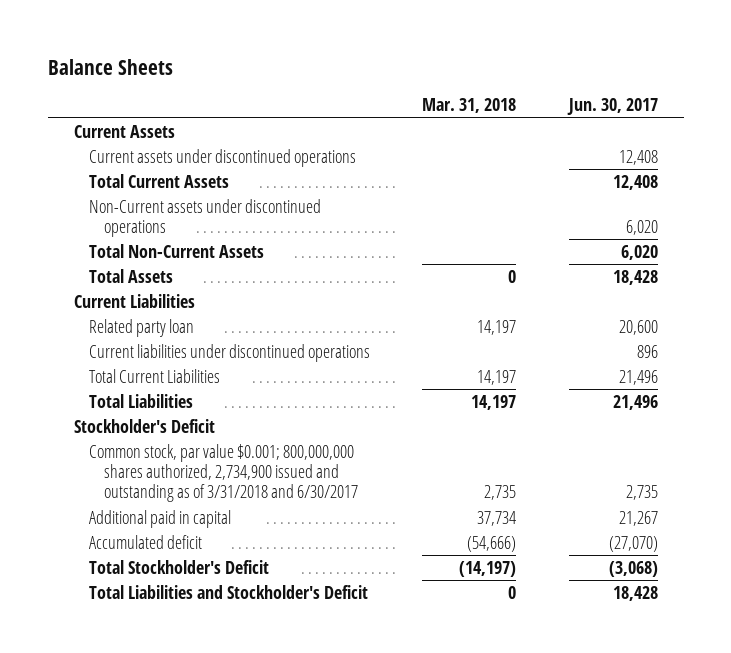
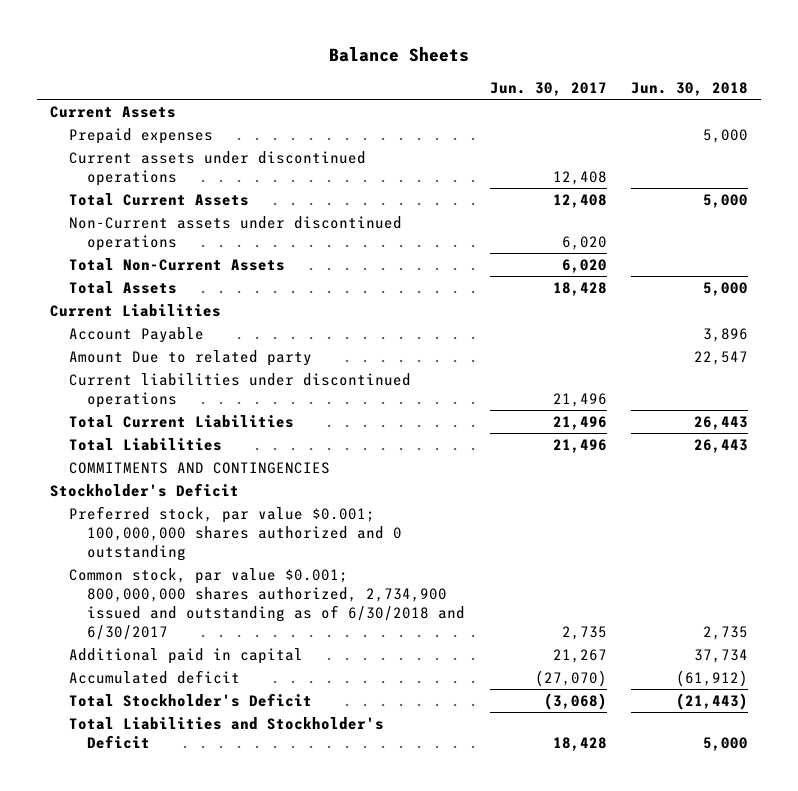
[422,98,517,114] Mar. 31, 2018 -> none
none -> [631,82,749,97] Jun. 30, 2018
none -> [68,127,213,144] Prepaid expenses
[89,318,195,337] Related party loan -> none
none -> [68,326,204,343] Account Payable
none -> [68,349,312,366] Amount Due to related party
[636,344,658,358] 896 -> [552,392,607,407] 21,496
none -> [68,461,330,474] COMMITMENTS AND CONTINGENCIES
none -> [68,505,403,561] Preferred stock, par value $0.001; 100,000,000 shares authorized and 0 outstanding
[89,443,359,503] Common stock, par value $0.001; 800,000,000 shares authorized, 2,734,900 issued and outstanding as of 3/31/2018 and 6/30/2017 -> [68,567,466,640] Common stock, par value $0.001; 800,000,000 shares authorized, 2,734,900 issued and outstanding as of 6/30/2018 and 6/30/2017

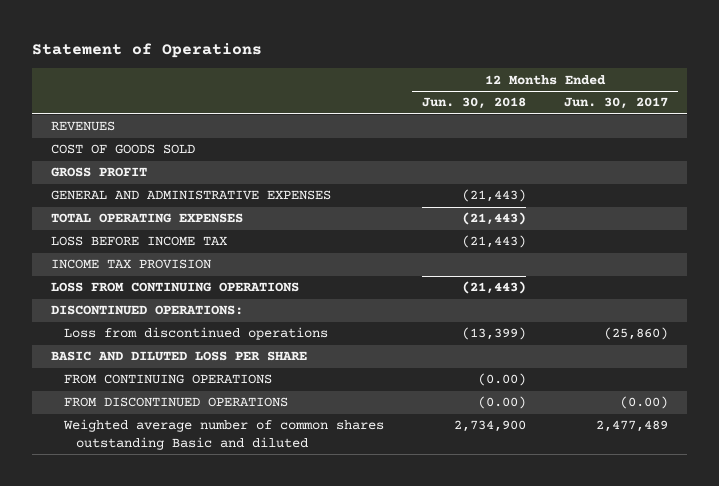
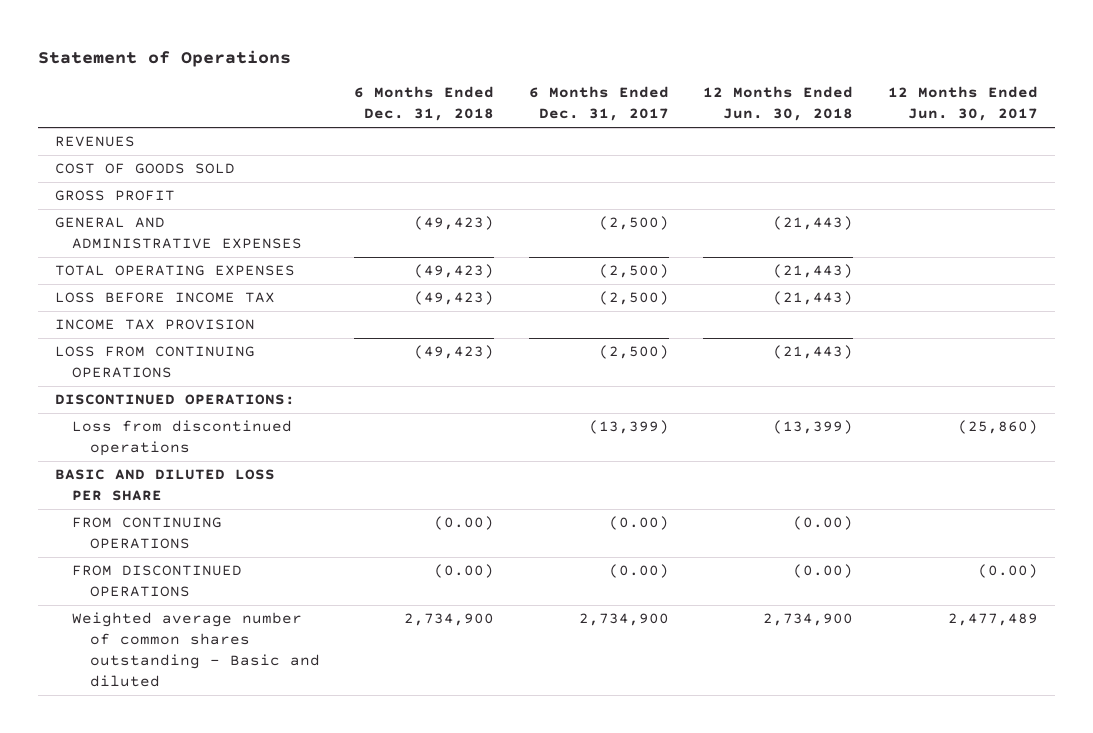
none -> [354,86,495,122] 6 Months Ended Dec. 31, 2018
none -> [528,86,669,122] 6 Months Ended Dec. 31, 2017
[62,419,384,450] Weighted average number of common shares outstanding Basic and diluted -> [72,612,320,688] Weighted average number of common shares outstanding - Basic and diluted

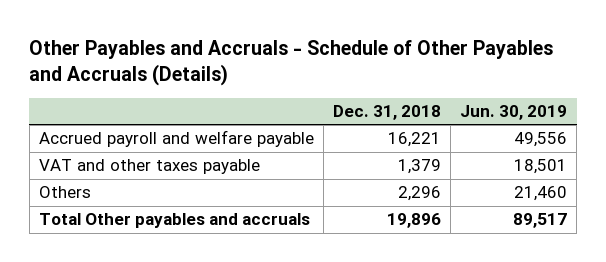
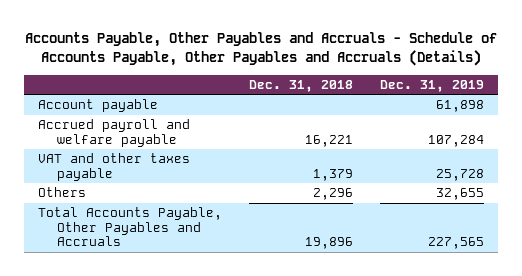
[29,40,554,87] Other Payables and Accruals - Schedule of Other Payables and Accruals (Details) -> [24,32,497,67] Accounts Payable, Other Payables and Accruals - Schedule of Accounts Payable, Other Payables and Accruals (Details)
[460,105,568,121] Jun. 30, 2019 -> none
none -> [380,79,485,92] Dec. 31, 2019
none -> [37,99,158,113] Account payable
[38,213,310,229] Total Other payables and accruals -> [37,207,222,247] Total Accounts Payable, Other Payables and Accruals

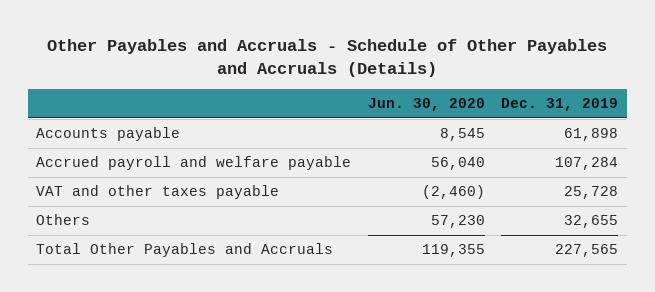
[24,32,497,67] Accounts Payable, Other Payables and Accruals - Schedule of Accounts Payable, Other Payables and Accruals (Details) -> [47,39,608,77] Other Payables and Accruals - Schedule of Other Payables and Accruals (Details)
[248,79,353,92] Dec. 31, 2018 -> none
none -> [367,98,485,112] Jun. 30, 2020
[37,99,158,113] Account payable -> [36,127,181,142] Accounts payable
[37,207,222,247] Total Accounts Payable, Other Payables and Accruals -> [36,243,334,258] Total Other Payables and Accruals

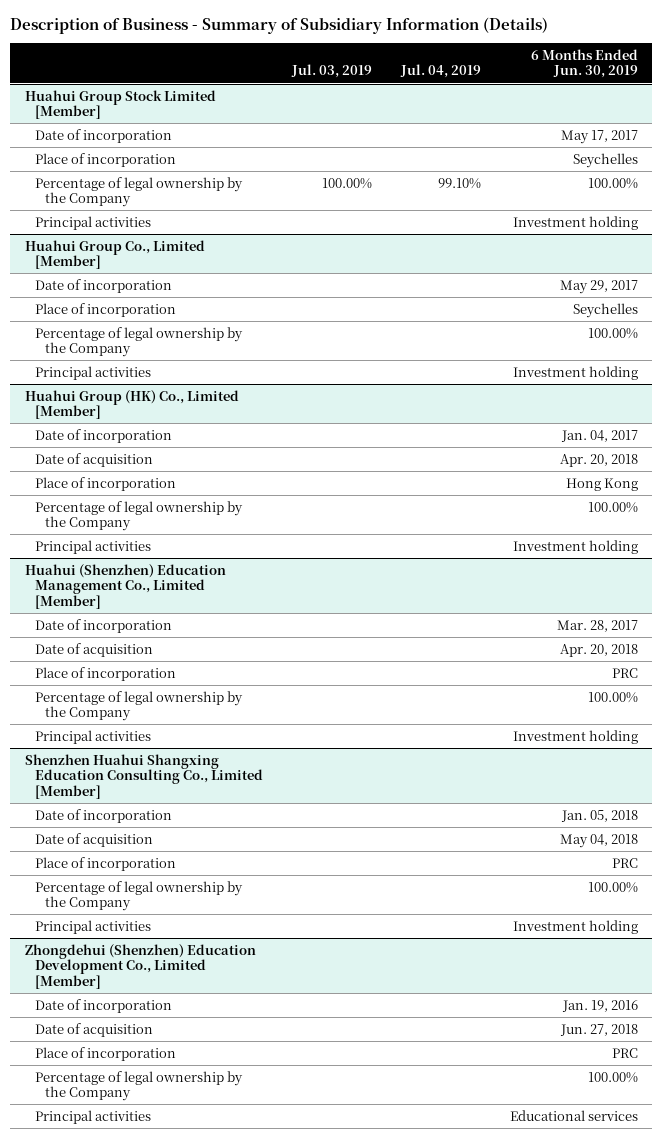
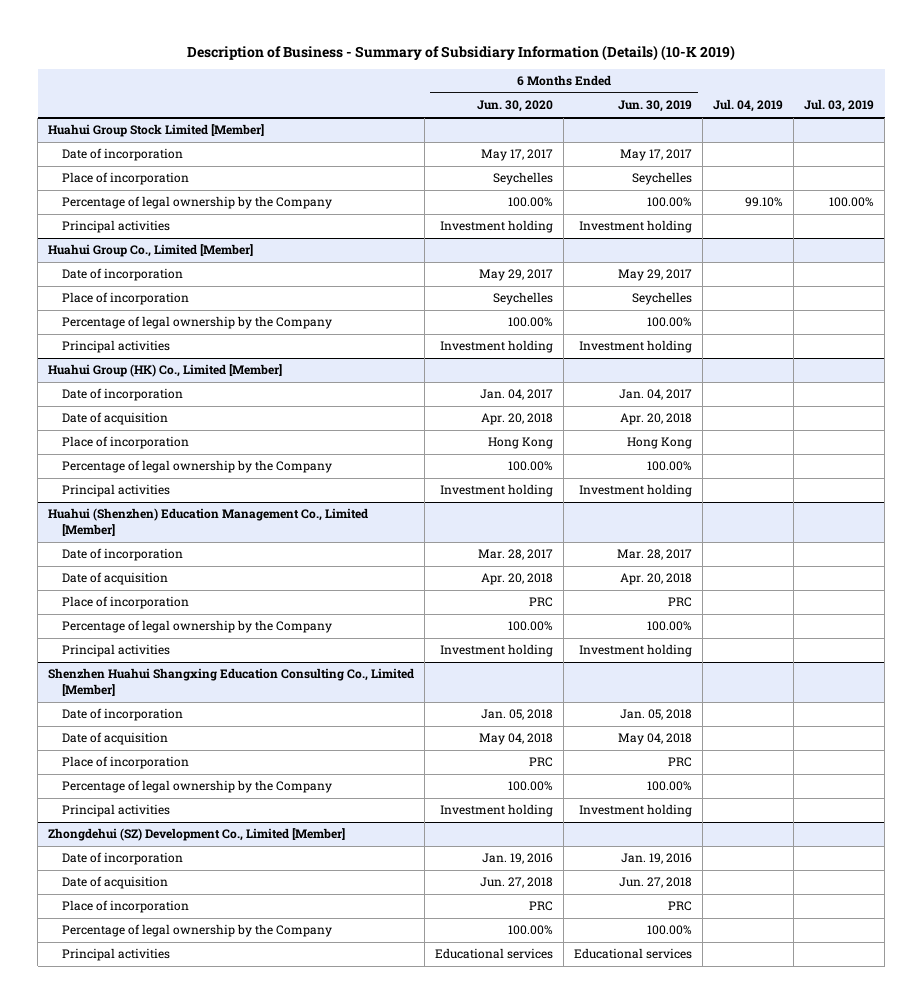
[10,17,549,35] Description of Business - Summary of Subsidiary Information (Details) -> [187,44,736,61] Description of Business - Summary of Subsidiary Information (Details) (10-K 2019)
none -> [477,100,554,113] Jun. 30, 2020
[24,943,256,989] Zhongdehui (Shenzhen) Education Development Co., Limited [Member] -> [48,828,346,842] Zhongdehui (SZ) Development Co., Limited [Member]

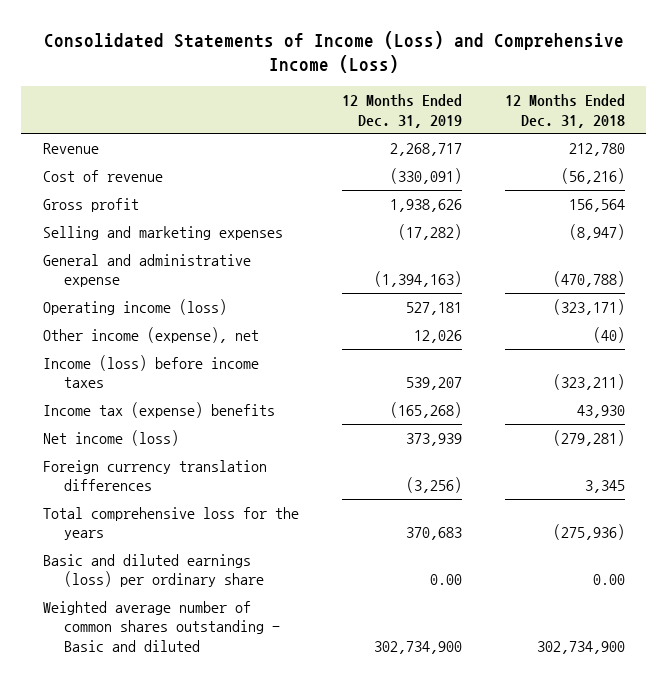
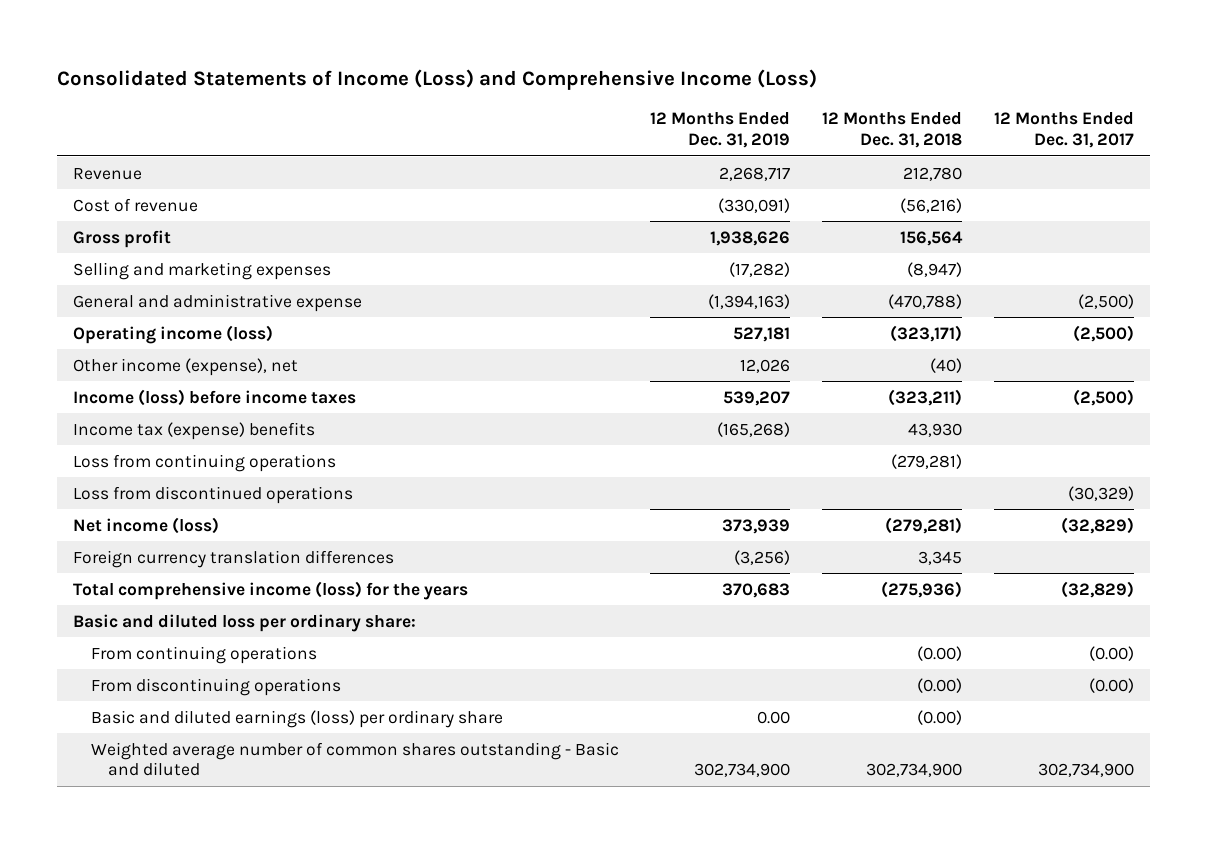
none -> [993,112,1134,148] 12 Months Ended Dec. 31, 2017
none -> [73,453,337,472] Loss from continuing operations
none -> [73,485,354,504] Loss from discontinued operations
[42,507,299,541] Total comprehensive loss for the years -> [73,580,469,600] Total comprehensive income (loss) for the years
none -> [73,613,417,632] Basic and diluted loss per ordinary share:
none -> [90,645,317,664] From continuing operations
none -> [90,677,341,696] From discontinuing operations
[592,574,625,586] 0.00 -> [916,709,962,725] (0.00)

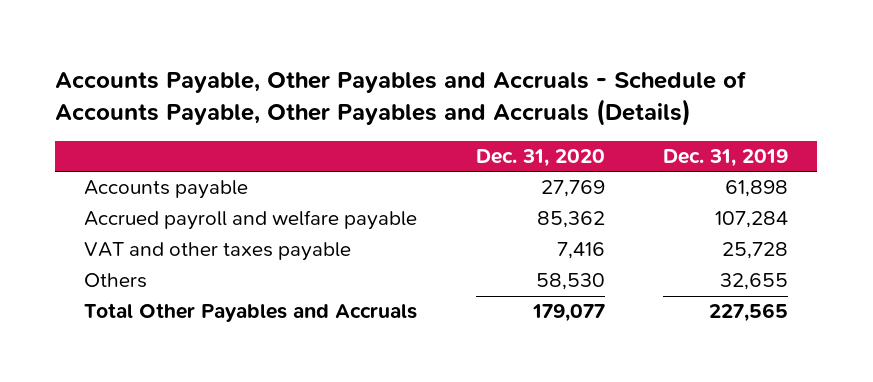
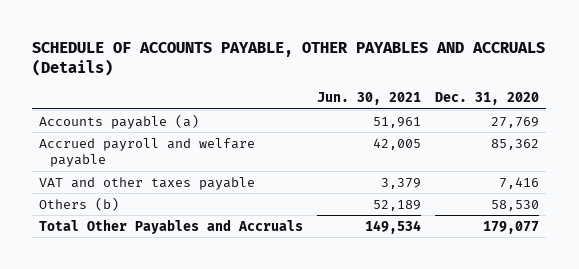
[55,70,748,126] Accounts Payable, Other Payables and Accruals - Schedule of Accounts Payable, Other Payables and Accruals (Details) -> [32,41,546,77] SCHEDULE OF ACCOUNTS PAYABLE, OTHER PAYABLES AND ACCRUALS (Details)
[663,149,789,168] Dec. 31, 2019 -> none
none -> [317,92,422,106] Jun. 30, 2021
[84,180,249,200] Accounts payable -> [39,113,200,129] Accounts payable (a)
[84,273,148,289] Others -> [39,196,120,211] Others (b)

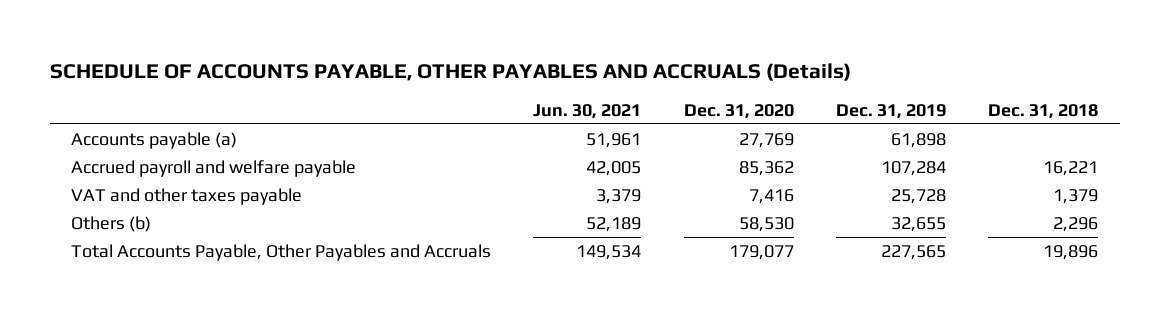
none -> [836,103,947,119] Dec. 31, 2019
none -> [988,103,1099,119] Dec. 31, 2018
[39,218,304,234] Total Other Payables and Accruals -> [70,243,491,261] Total Accounts Payable, Other Payables and Accruals

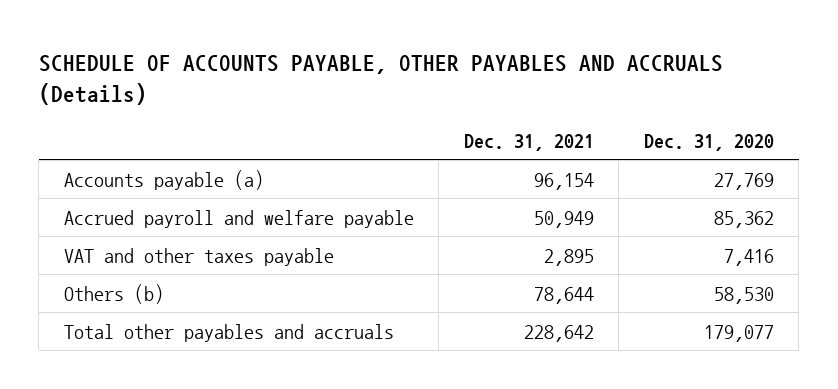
[533,103,642,119] Jun. 30, 2021 -> none
[836,103,947,119] Dec. 31, 2019 -> none
[988,103,1099,119] Dec. 31, 2018 -> none
none -> [463,133,594,151] Dec. 31, 2021
[70,243,491,261] Total Accounts Payable, Other Payables and Accruals -> [63,323,394,342] Total other payables and accruals

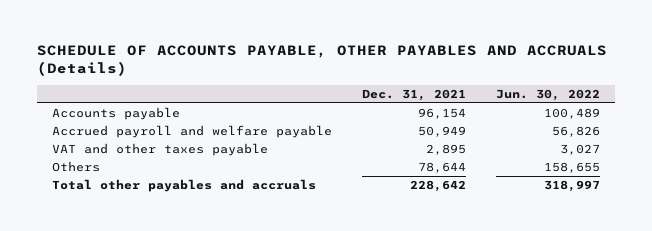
[643,133,774,151] Dec. 31, 2020 -> none
none -> [495,88,600,101] Jun. 30, 2022
[63,169,264,190] Accounts payable (a) -> [52,107,181,121] Accounts payable
[63,283,164,304] Others (b) -> [52,161,101,173] Others

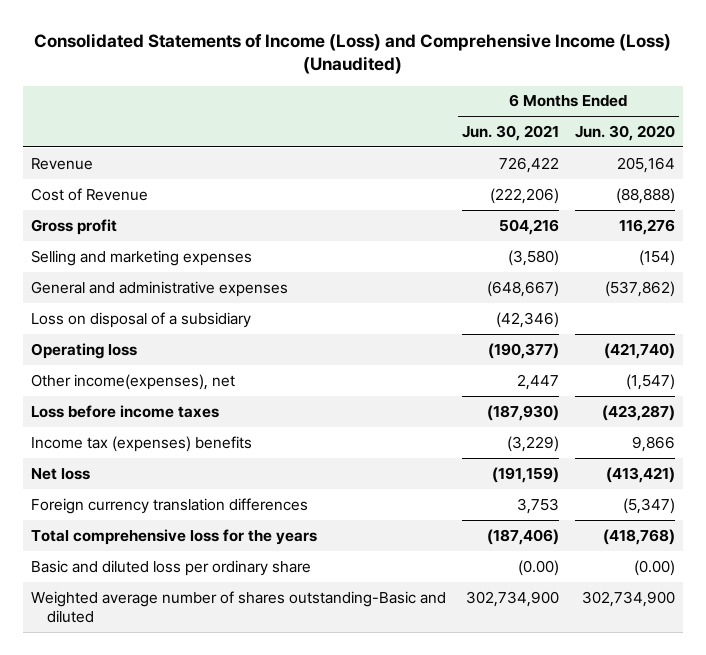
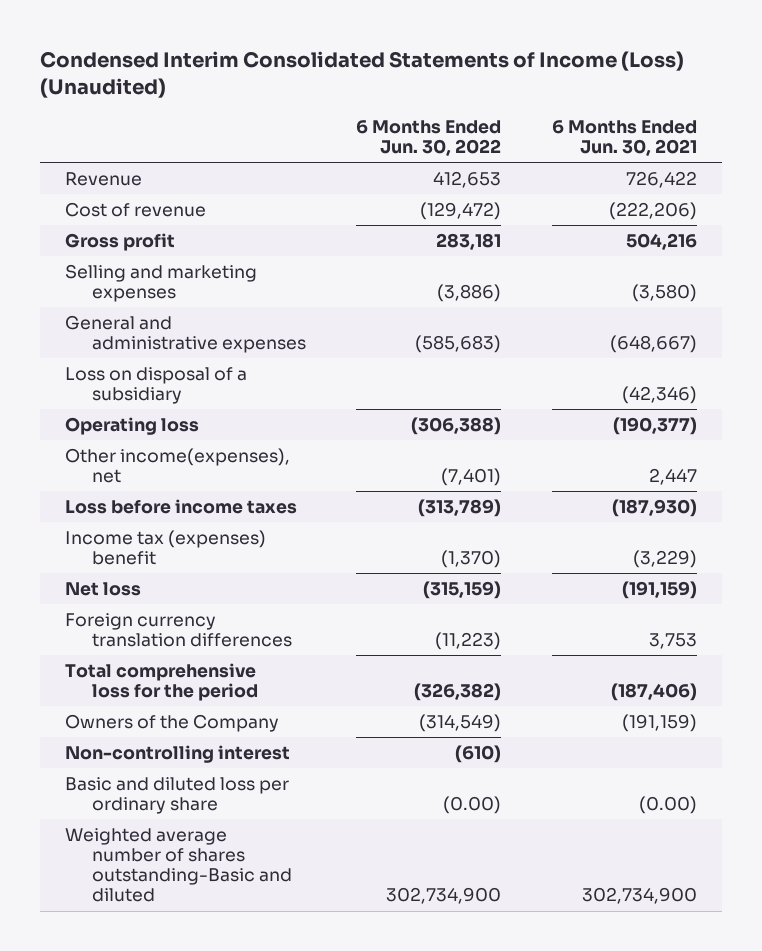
[33,32,671,75] Consolidated Statements of Income (Loss) and Comprehensive Income (Loss) (Unaudited) -> [39,50,684,98] Condensed Interim Consolidated Statements of Income (Loss) (Unaudited)
[575,125,676,142] Jun. 30, 2020 -> none
none -> [356,119,502,157] 6 Months Ended Jun. 30, 2022
[30,187,148,201] Cost of Revenue -> [64,201,206,217] Cost of revenue
[30,435,252,452] Income tax (expenses) benefits -> [64,529,266,566] Income tax (expenses) benefit
[30,528,317,545] Total comprehensive loss for the years -> [64,662,258,702] Total comprehensive loss for the period
none -> [64,713,279,732] Owners of the Company
none -> [64,744,290,763] Non-controlling interest

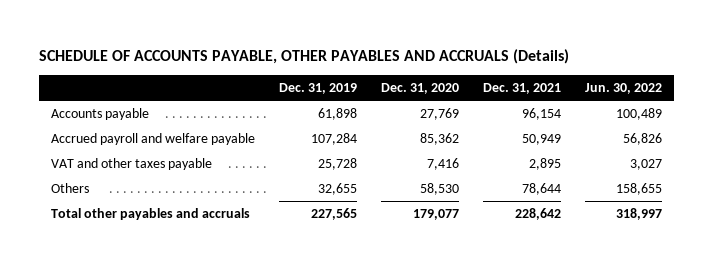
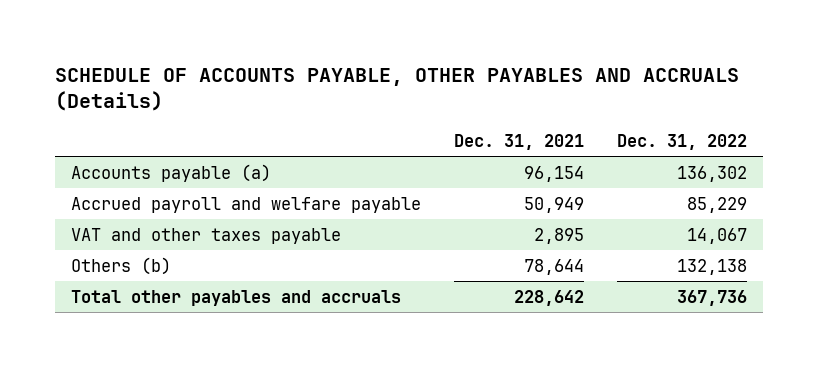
[279,83,358,95] Dec. 31, 2019 -> none
[381,83,460,95] Dec. 31, 2020 -> none
[585,83,663,95] Jun. 30, 2022 -> none
none -> [616,134,747,151] Dec. 31, 2022
[51,107,150,120] Accounts payable -> [71,163,272,182] Accounts payable (a)
[51,182,90,193] Others -> [71,256,172,275] Others (b)

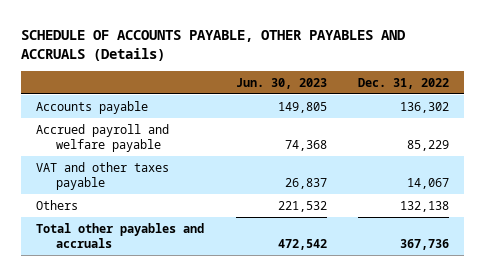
[454,134,585,151] Dec. 31, 2021 -> none
none -> [235,77,327,89] Jun. 30, 2023
[71,163,272,182] Accounts payable (a) -> [36,100,149,114] Accounts payable
[71,256,172,275] Others (b) -> [36,199,79,210] Others

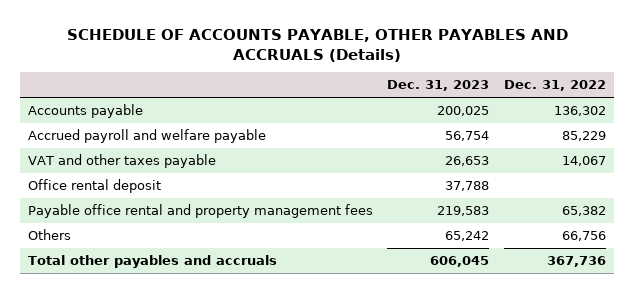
[235,77,327,89] Jun. 30, 2023 -> none
none -> [387,80,490,92] Dec. 31, 2023
none -> [27,179,161,194] Office rental deposit
none -> [27,204,373,219] Payable office rental and property management fees
[399,200,449,212] 132,138 -> [562,231,607,242] 66,756

